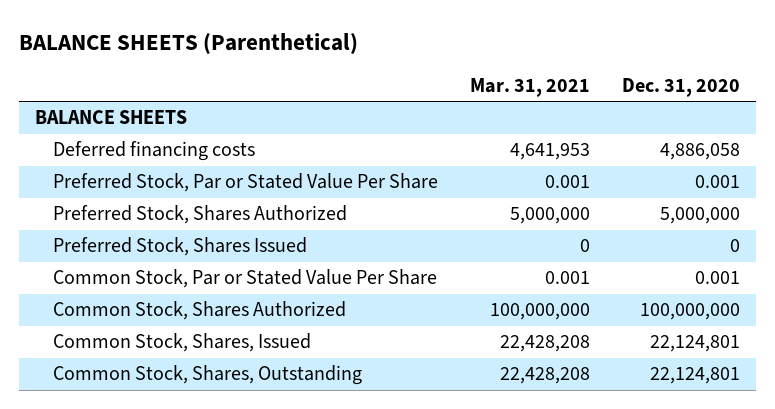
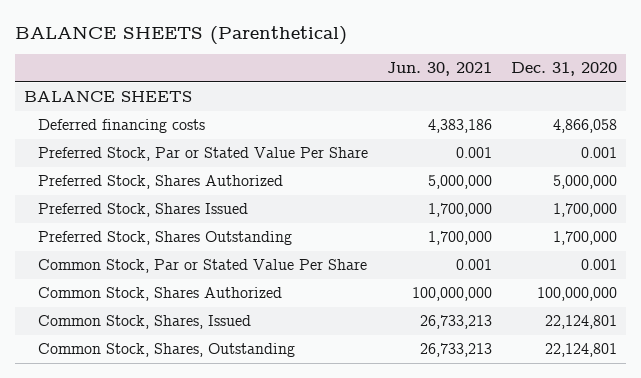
[469,78,590,98] Mar. 31, 2021 -> none
none -> [386,62,492,77] Jun. 30, 2021
[659,143,740,161] 4,886,058 -> [552,119,617,134] 4,866,058
[729,239,740,253] 0 -> [552,203,617,218] 1,700,000
none -> [37,231,292,246] Preferred Stock, Shares Outstanding

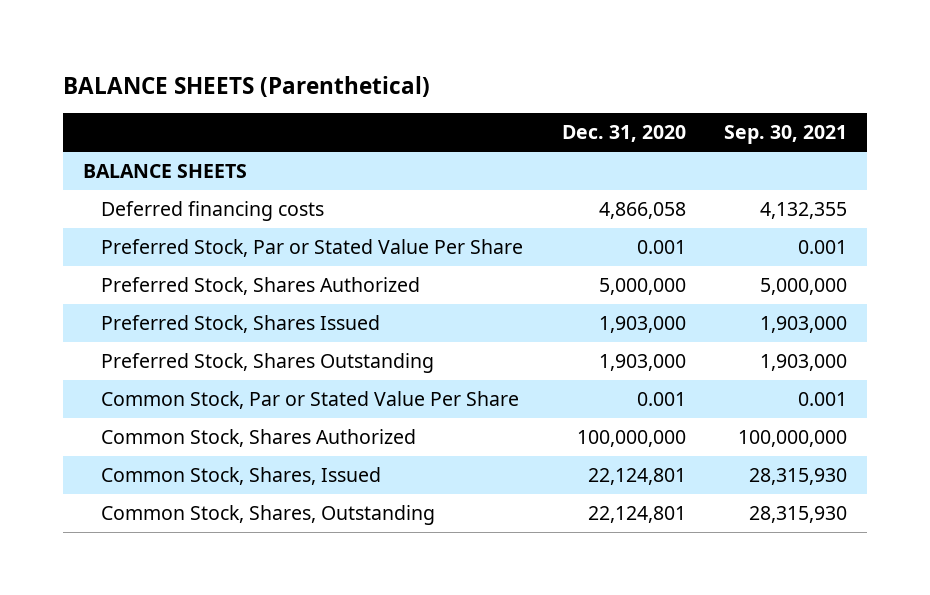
[386,62,492,77] Jun. 30, 2021 -> none
none -> [724,125,848,145] Sep. 30, 2021
[552,203,617,218] 1,700,000 -> [598,316,686,334] 1,903,000
[552,231,617,246] 1,700,000 -> [598,354,686,372] 1,903,000

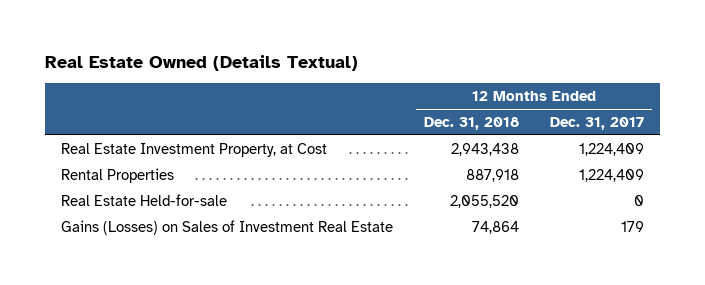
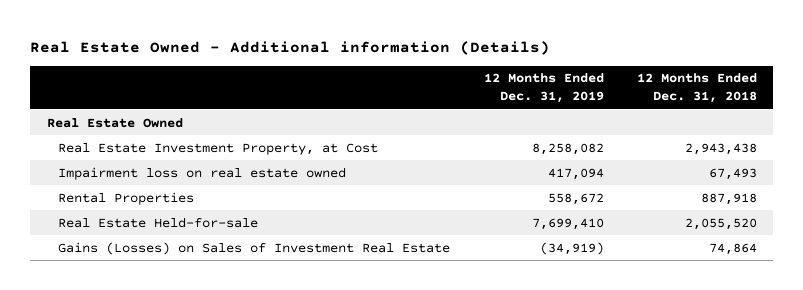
[44,55,358,72] Real Estate Owned (Details Textual) -> [29,40,550,55] Real Estate Owned - Additional information (Details)
[550,117,645,131] Dec. 31, 2017 -> none
none -> [483,73,604,104] 12 Months Ended Dec. 31, 2019
none -> [46,117,183,128] Real Estate Owned
none -> [58,166,347,180] Impairment loss on real estate owned

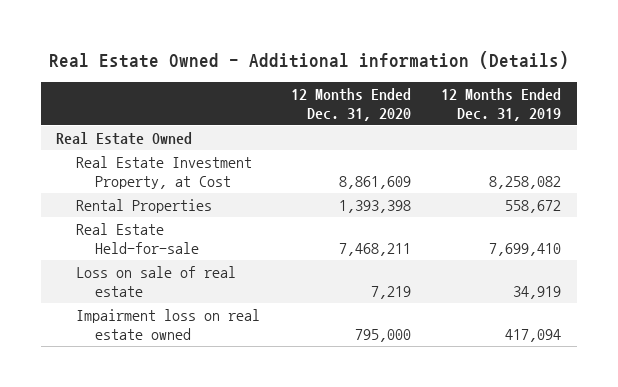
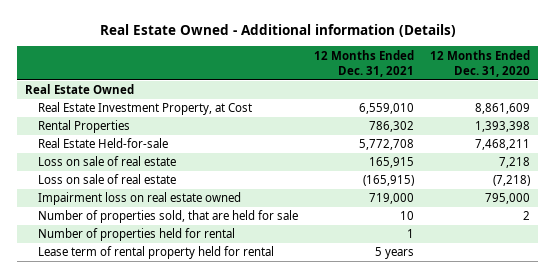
[441,88,562,121] 12 Months Ended Dec. 31, 2019 -> none
none -> [313,49,414,77] 12 Months Ended Dec. 31, 2021
[370,285,411,299] 7,219 -> [499,157,531,169] 7,218
none -> [37,174,176,185] Loss on sale of real estate
none -> [37,210,298,224] Number of properties sold, that are held for sale
none -> [37,228,235,242] Number of properties held for rental
none -> [37,246,274,260] Lease term of rental property held for rental

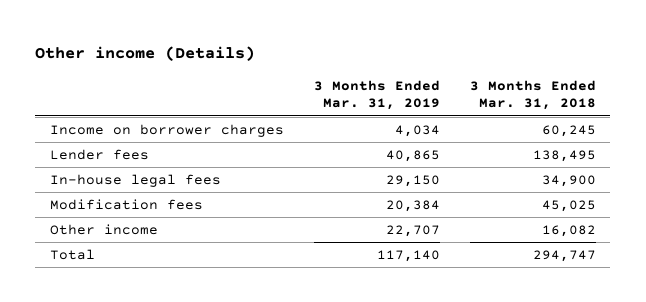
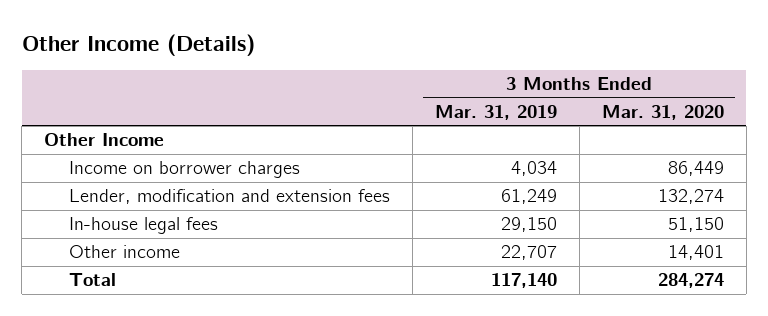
[35,46,256,62] Other income (Details) -> [21,33,255,56] Other Income (Details)
[469,79,596,111] 3 Months Ended Mar. 31, 2018 -> none
none -> [601,104,724,120] Mar. 31, 2020
none -> [44,133,165,147] Other Income
[50,149,150,161] Lender fees -> none
none -> [68,189,390,205] Lender, modification and extension fees
[50,199,204,211] Modification fees -> none

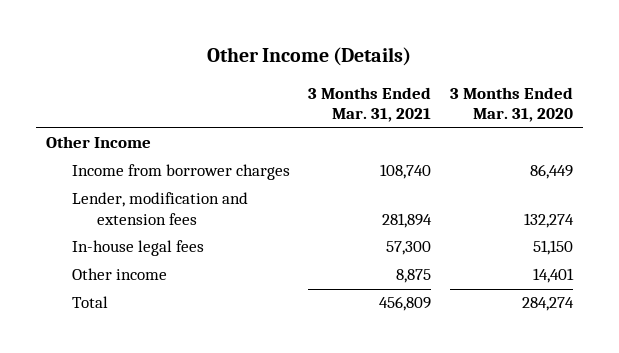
[434,104,557,120] Mar. 31, 2019 -> none
none -> [308,86,432,123] 3 Months Ended Mar. 31, 2021
[68,161,300,179] Income on borrower charges -> [71,164,290,181] Income from borrower charges

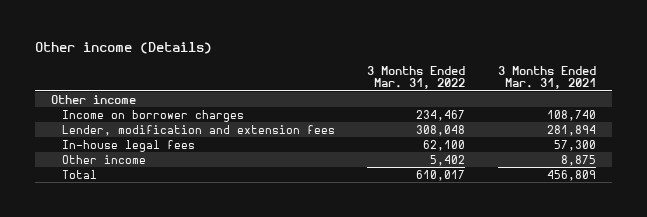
[207,47,412,67] Other Income (Details) -> [35,42,213,55] Other income (Details)
[450,86,574,123] 3 Months Ended Mar. 31, 2020 -> none
none -> [367,65,466,90] 3 Months Ended Mar. 31, 2022
[45,136,151,149] Other Income -> [51,94,137,104] Other income
[71,164,290,181] Income from borrower charges -> [62,109,245,122] Income on borrower charges

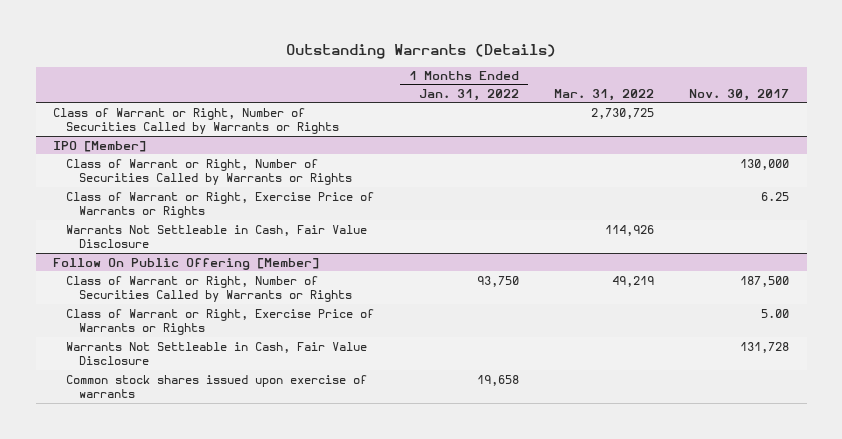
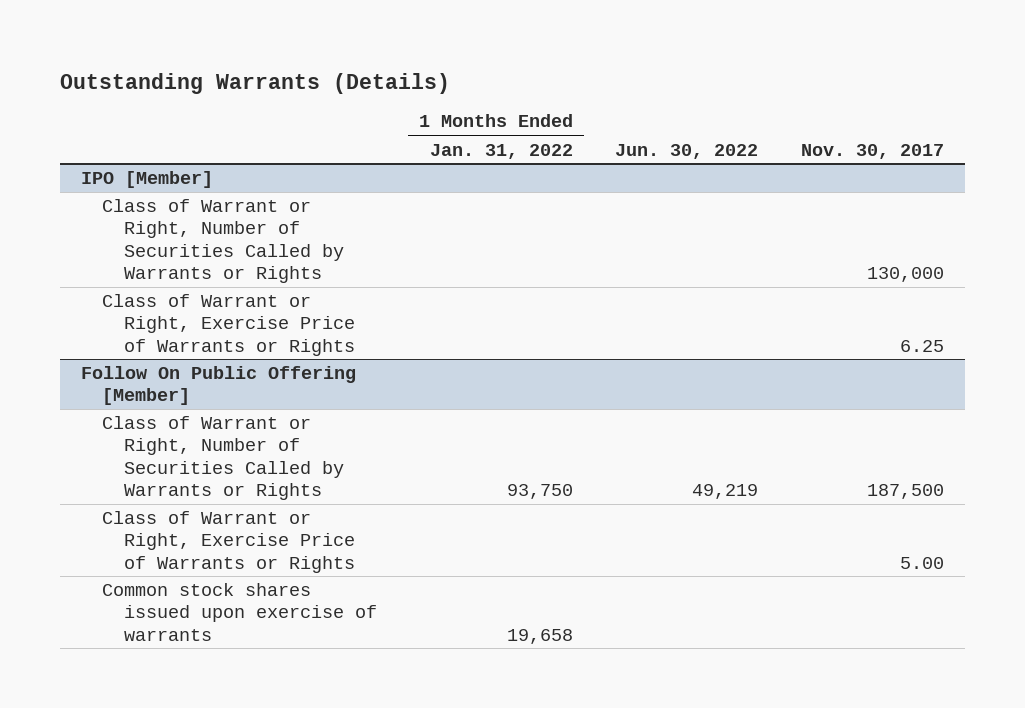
[554,88,655,101] Mar. 31, 2022 -> none
none -> [615,143,759,159] Jun. 30, 2022
[53,107,339,135] Class of Warrant or Right, Number of Securities Called by Warrants or Rights -> none
[65,224,367,249] Warrants Not Settleable in Cash, Fair Value Disclosure -> none
[65,341,367,366] Warrants Not Settleable in Cash, Fair Value Disclosure -> none

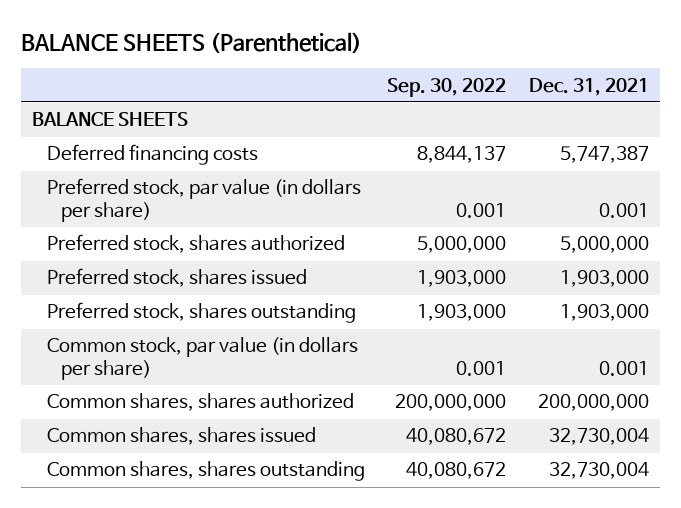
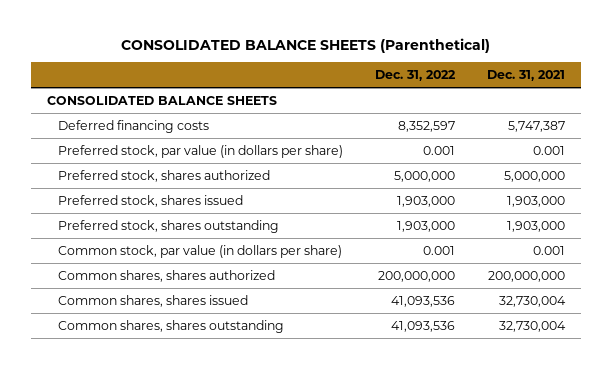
[21,31,363,53] BALANCE SHEETS (Parenthetical) -> [120,38,490,54] CONSOLIDATED BALANCE SHEETS (Parenthetical)
[387,77,507,97] Sep. 30, 2022 -> none
none -> [375,70,457,82] Dec. 31, 2022
[32,112,189,127] BALANCE SHEETS -> [46,95,277,105] CONSOLIDATED BALANCE SHEETS

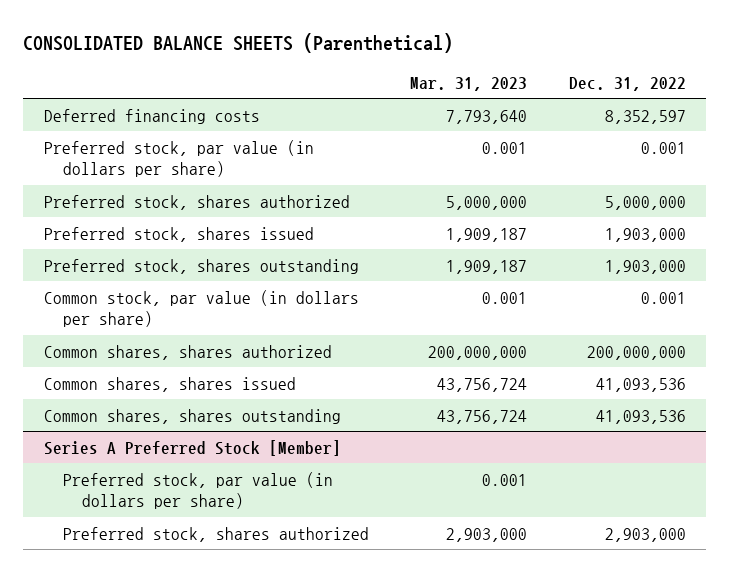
[487,70,566,82] Dec. 31, 2021 -> none
none -> [410,76,528,91] Mar. 31, 2023
[46,95,277,105] CONSOLIDATED BALANCE SHEETS -> none
none -> [43,439,341,456] Series A Preferred Stock [Member]
none -> [62,471,333,509] Preferred stock, par value (in dollars per share)
none -> [62,526,369,542] Preferred stock, shares authorized

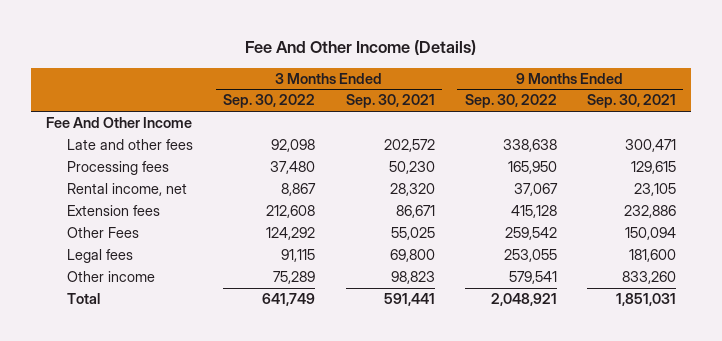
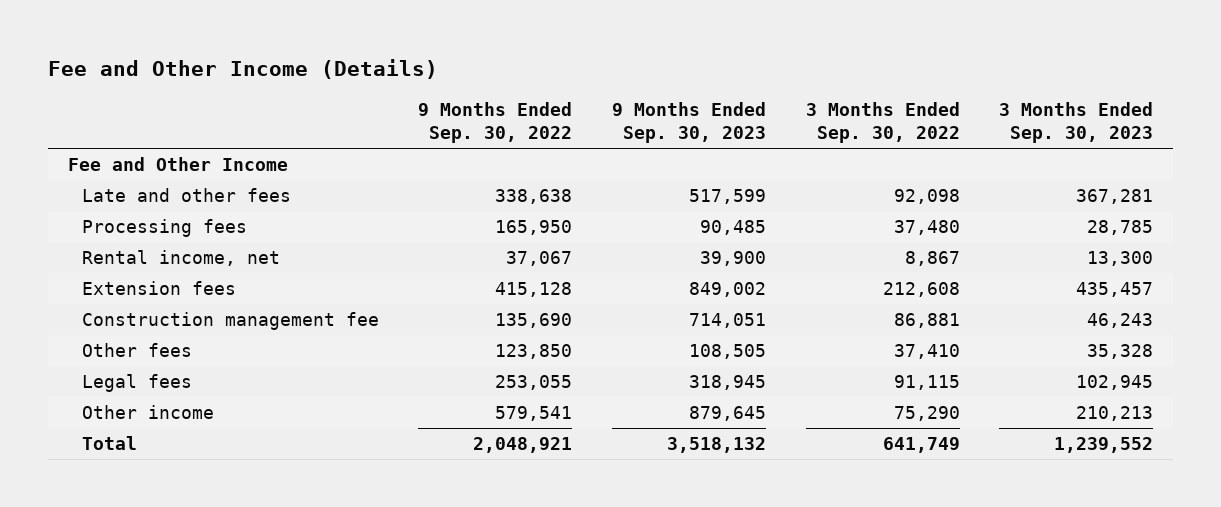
[244,40,476,56] Fee And Other Income (Details) -> [48,59,439,80] Fee and Other Income (Details)
[345,94,435,109] Sep. 30, 2021 -> none
[586,94,676,109] Sep. 30, 2021 -> none
none -> [611,102,766,144] 9 Months Ended Sep. 30, 2023
none -> [999,102,1154,144] 3 Months Ended Sep. 30, 2023
[46,117,193,129] Fee And Other Income -> [67,157,288,172] Fee and Other Income
none -> [81,312,379,331] Construction management fee
[67,227,140,239] Other Fees -> [81,343,192,358] Other fees
[266,227,316,241] 124,292 -> [893,344,960,360] 37,410
[504,227,557,241] 259,542 -> [495,344,573,360] 123,850
[273,271,316,285] 75,289 -> [893,406,960,422] 75,290

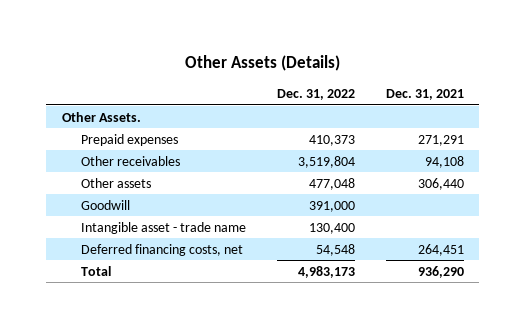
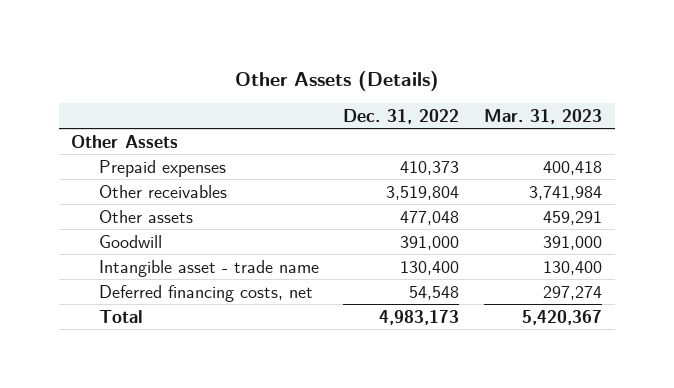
[385,89,464,101] Dec. 31, 2021 -> none
none -> [484,108,603,124] Mar. 31, 2023
[61,111,141,122] Other Assets. -> [71,134,179,148] Other Assets

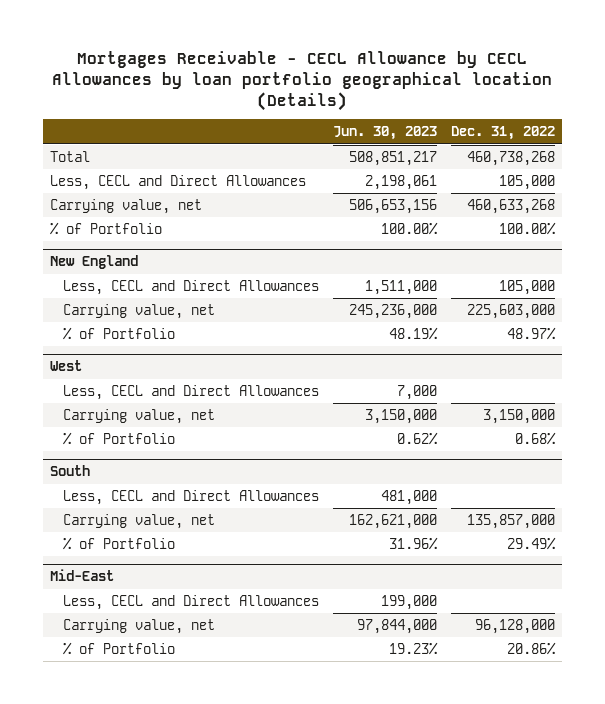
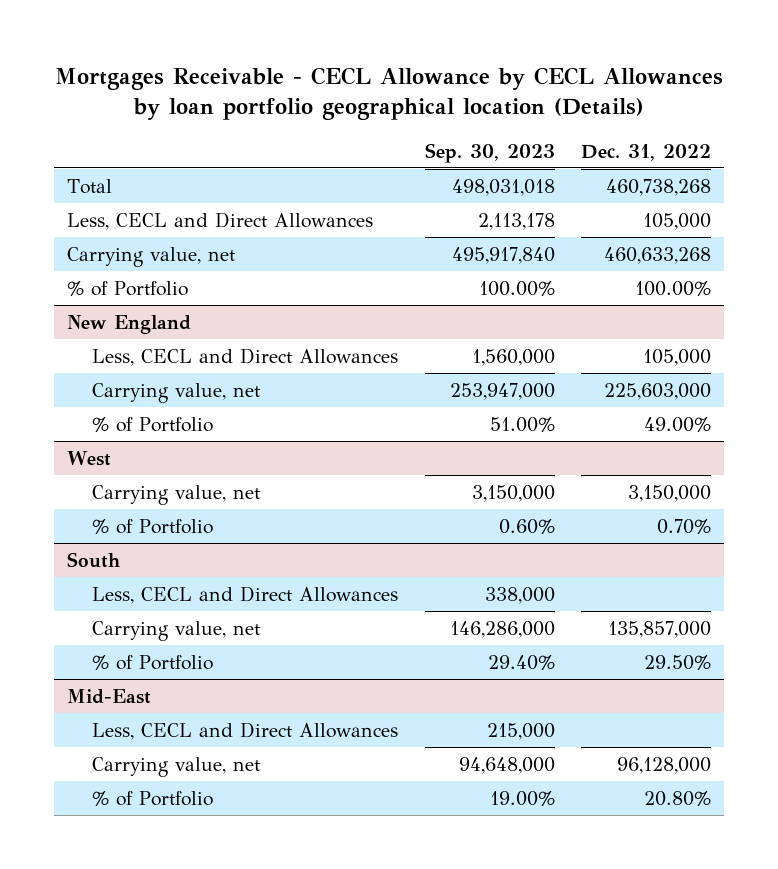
[332,126,437,141] Jun. 30, 2023 -> none
none -> [424,142,555,163] Sep. 30, 2023
[506,326,556,340] 48.97% -> [644,416,712,432] 49.00%
[63,384,320,400] Less, CECL and Direct Allowances -> none
[514,431,556,445] 0.68% -> [657,518,712,534] 0.70%
[506,536,556,550] 29.49% -> [644,654,712,670] 29.50%
[506,641,556,655] 20.86% -> [644,790,712,806] 20.80%

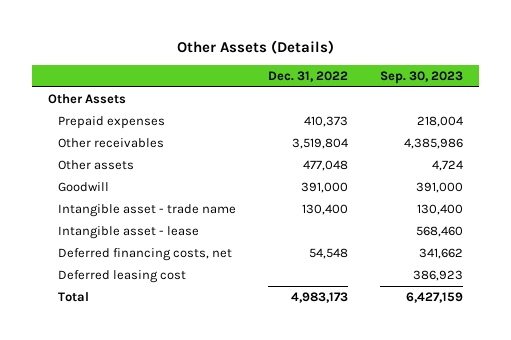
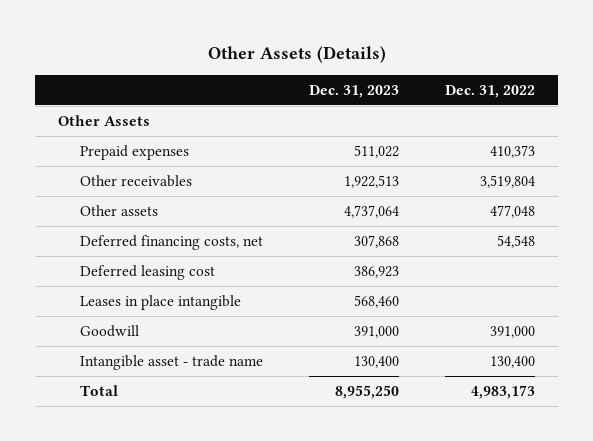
[380,70,464,84] Sep. 30, 2023 -> none
none -> [309,84,400,98] Dec. 31, 2023
[58,225,200,239] Intangible asset - lease -> none
none -> [80,295,242,311] Leases in place intangible
[58,181,110,192] Goodwill -> [80,325,140,338] Goodwill
[58,203,237,217] Intangible asset - trade name -> [80,355,264,371] Intangible asset - trade name

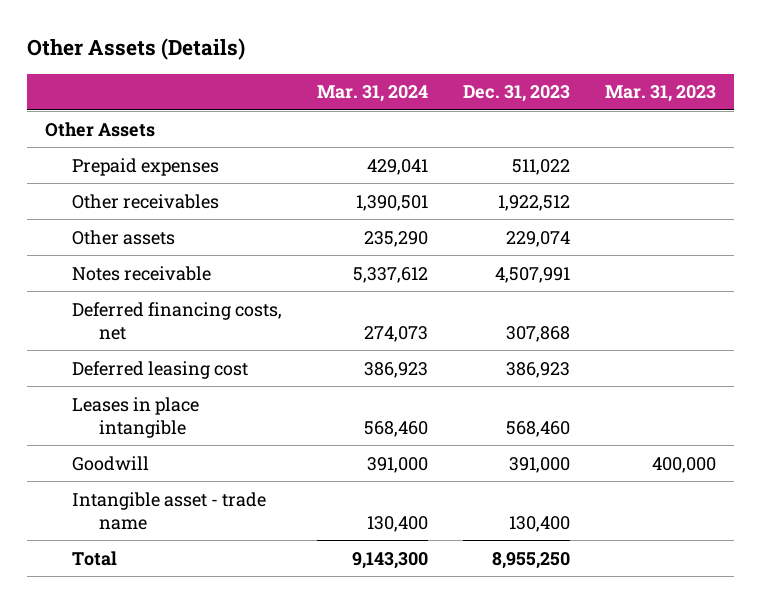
[445,84,536,98] Dec. 31, 2022 -> none
none -> [317,85,429,103] Mar. 31, 2024
none -> [605,85,717,103] Mar. 31, 2023
[344,175,400,189] 1,922,513 -> [498,194,571,211] 1,922,512
[344,205,400,219] 4,737,064 -> [506,230,571,247] 229,074
none -> [72,265,212,281] Notes receivable

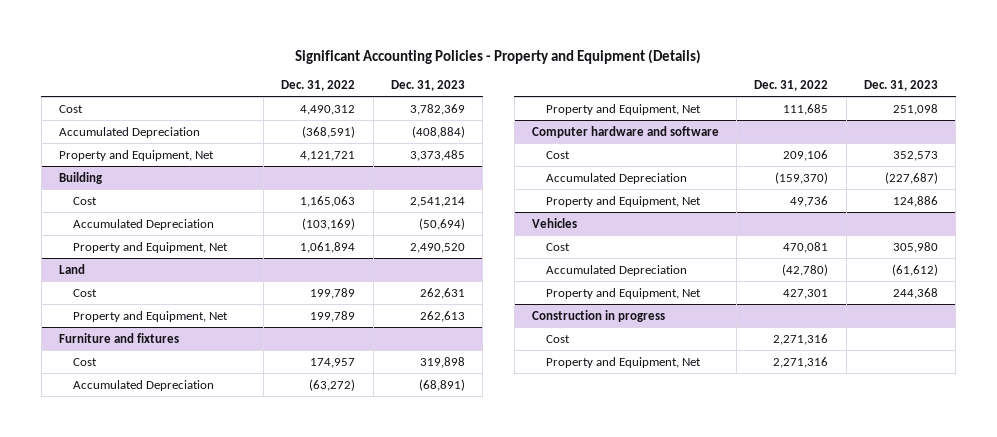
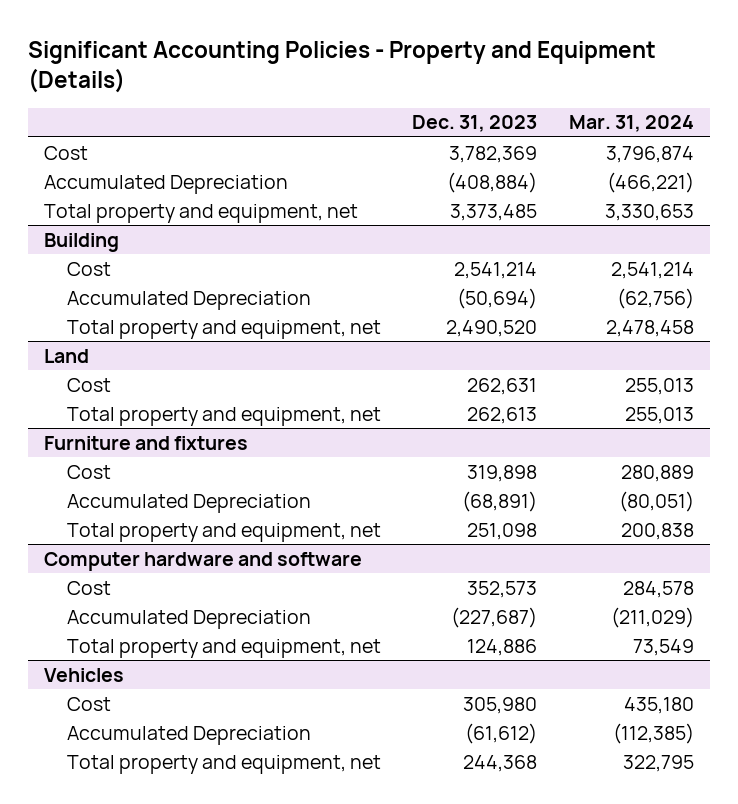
[281,79,356,91] Dec. 31, 2022 -> none
none -> [568,115,694,133] Mar. 31, 2024
[58,149,214,161] Property and Equipment, Net -> [43,203,358,223] Total property and equipment, net
[73,241,229,253] Property and Equipment, Net -> [66,319,381,339] Total property and equipment, net
[73,310,229,322] Property and Equipment, Net -> [66,406,381,426] Total property and equipment, net
[546,103,702,115] Property and Equipment, Net -> [66,522,381,542] Total property and equipment, net
[546,195,702,207] Property and Equipment, Net -> [66,638,381,658] Total property and equipment, net
[531,309,665,322] Construction in progress -> none
[546,334,571,343] Cost -> none
[546,356,702,368] Property and Equipment, Net -> none
[546,287,702,299] Property and Equipment, Net -> [66,754,381,774] Total property and equipment, net

